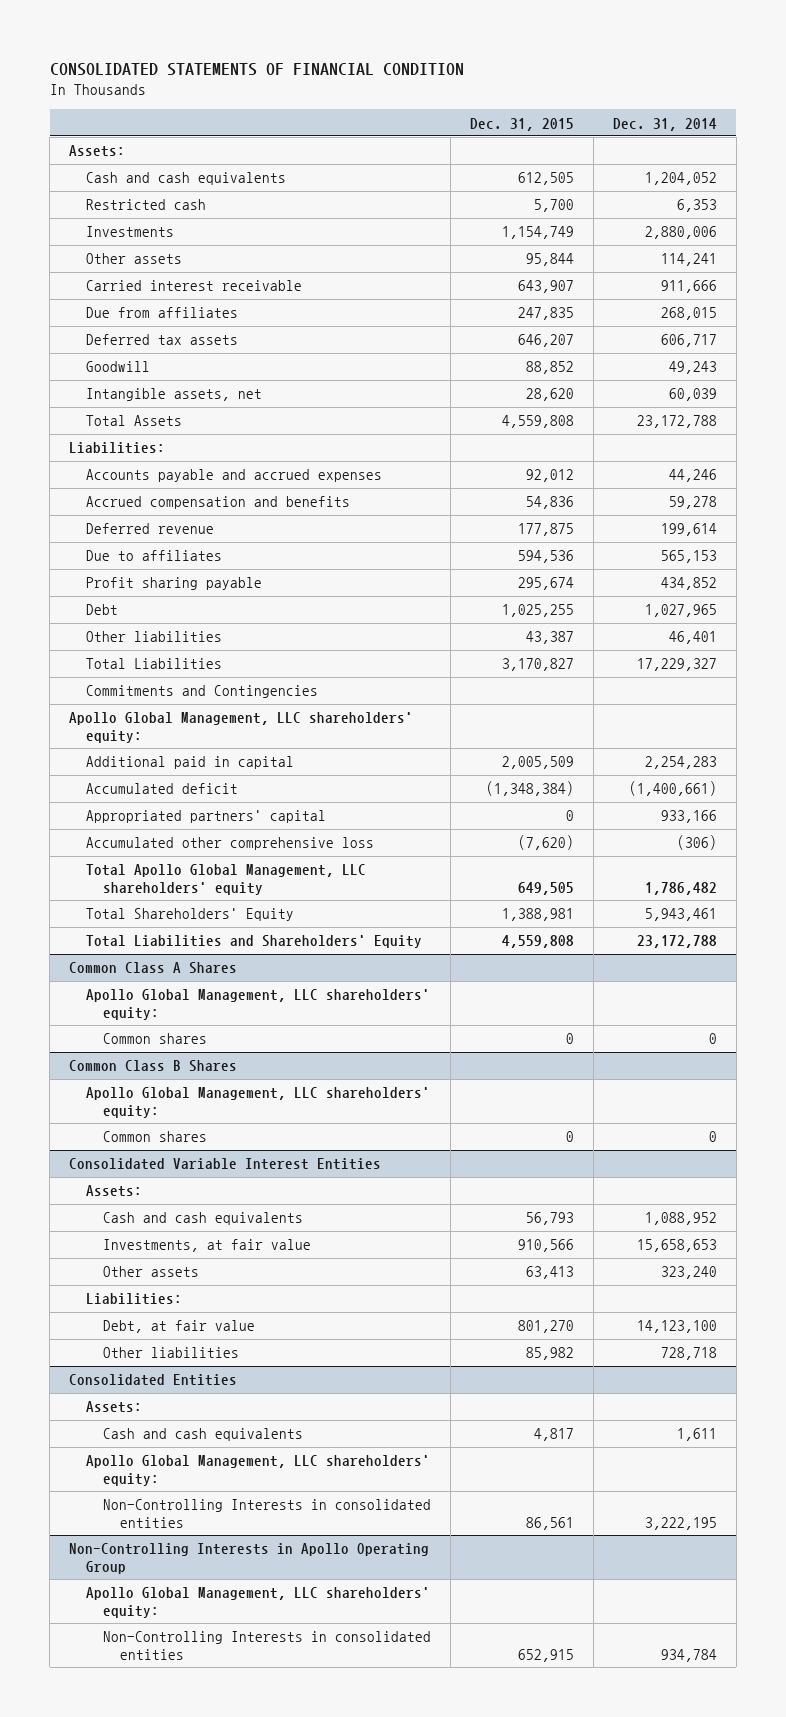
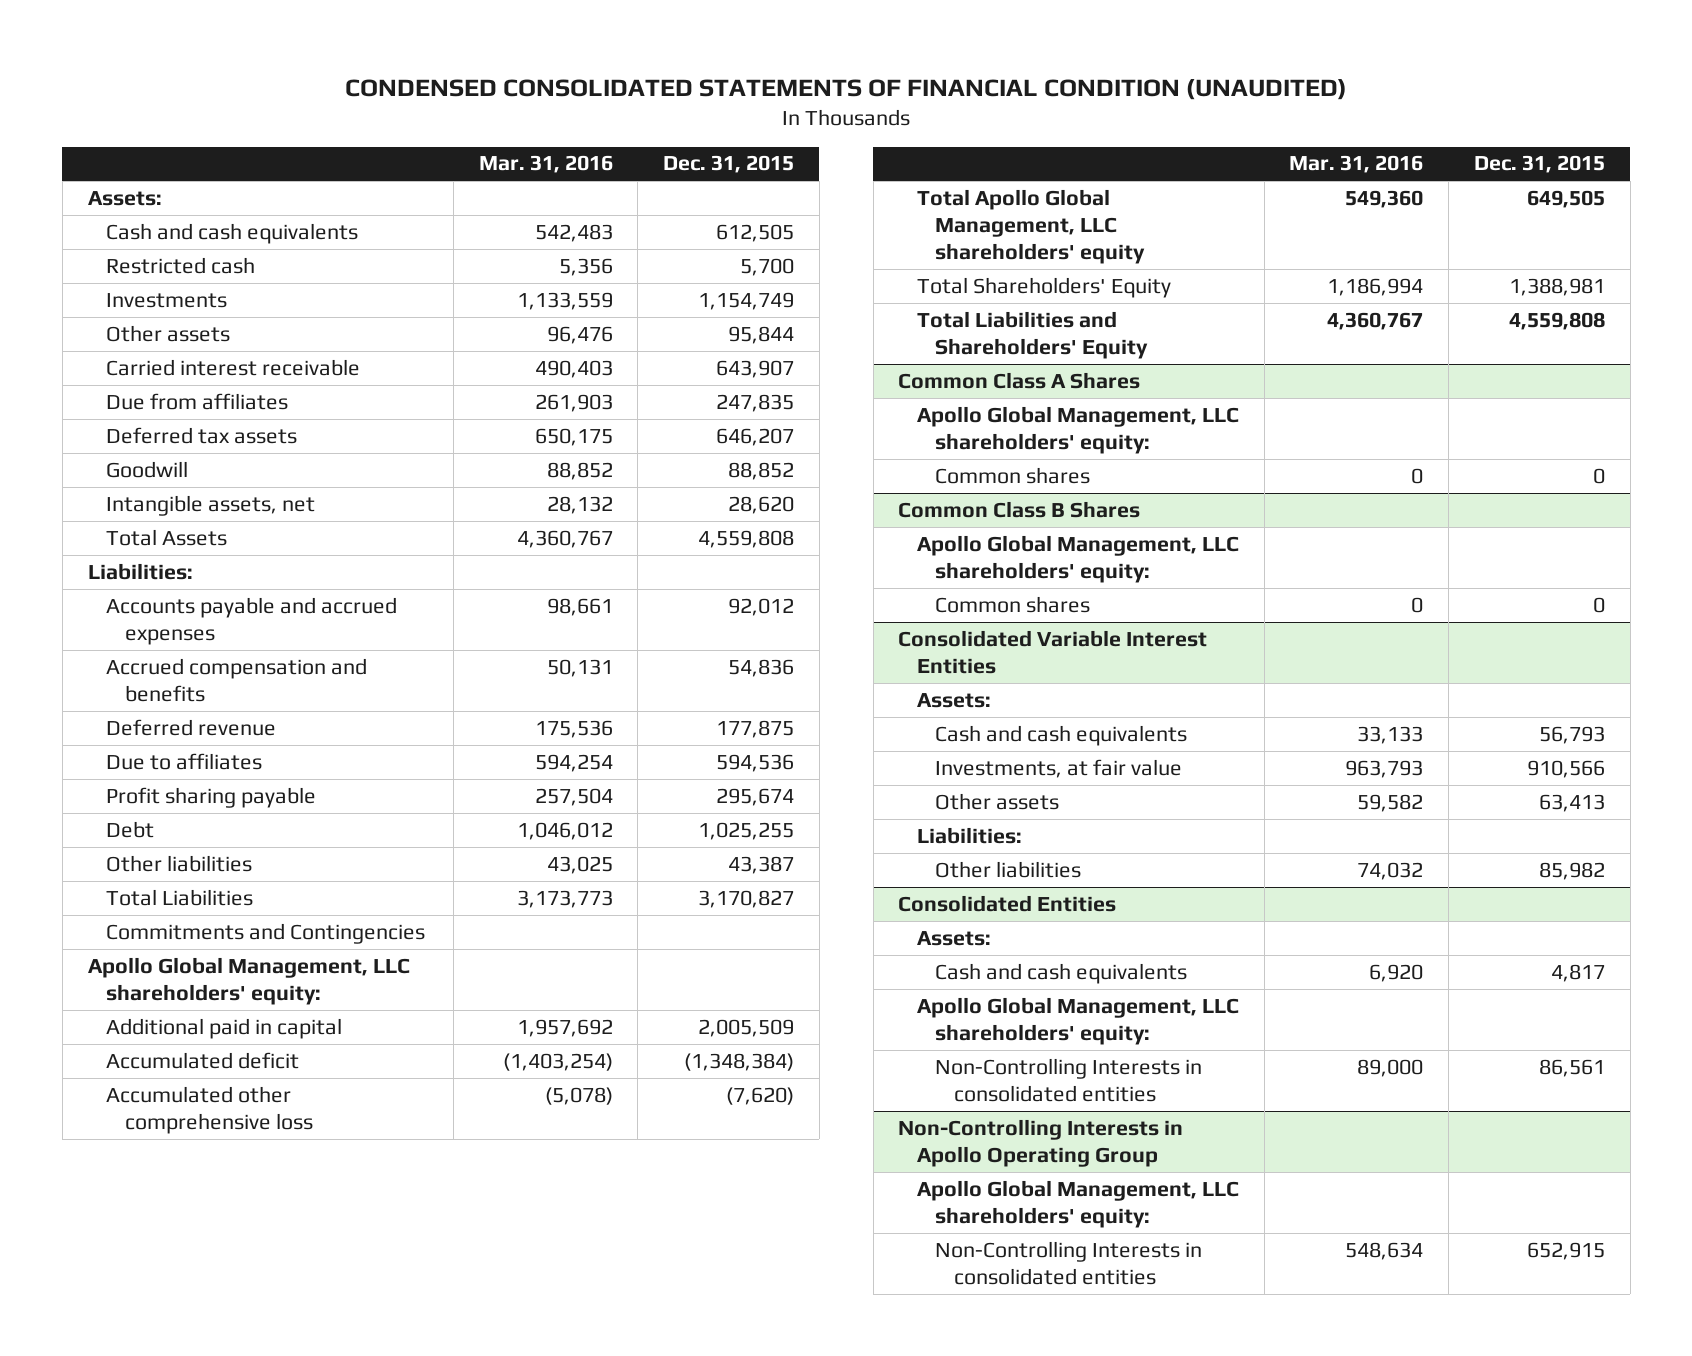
[49,62,464,76] CONSOLIDATED STATEMENTS OF FINANCIAL CONDITION -> [345,78,1348,100] CONDENSED CONSOLIDATED STATEMENTS OF FINANCIAL CONDITION (UNAUDITED)
[612,117,717,131] Dec. 31, 2014 -> none
none -> [478,155,613,174] Mar. 31, 2016
[86,810,327,824] Appropriated partners' capital -> none
[102,1320,255,1334] Debt, at fair value -> none

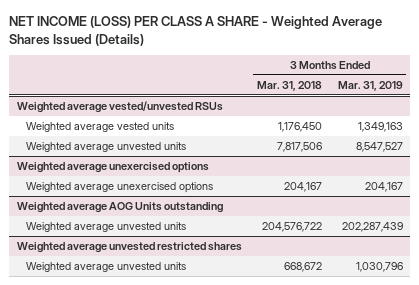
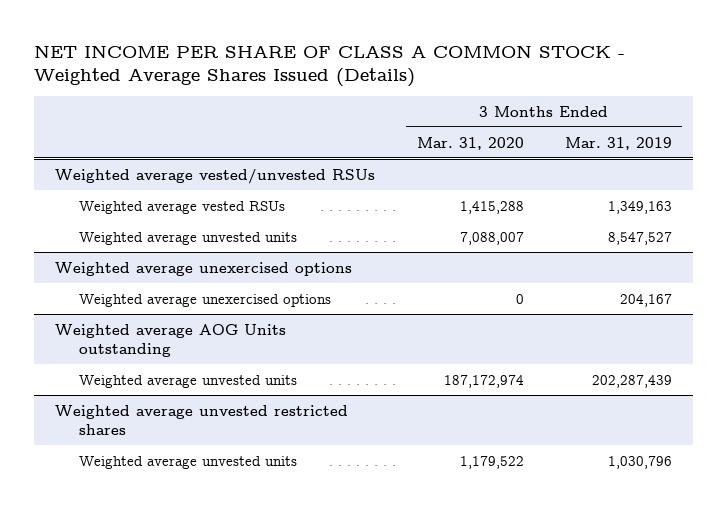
[9,16,383,46] NET INCOME (LOSS) PER CLASS A SHARE - Weighted Average Shares Issued (Details) -> [34,44,626,88] NET INCOME PER SHARE OF CLASS A COMMON STOCK - Weighted Average Shares Issued (Details)
[257,80,323,91] Mar. 31, 2018 -> none
none -> [416,136,524,150] Mar. 31, 2020
[26,122,175,133] Weighted average vested units -> [79,200,286,214] Weighted average vested RSUs

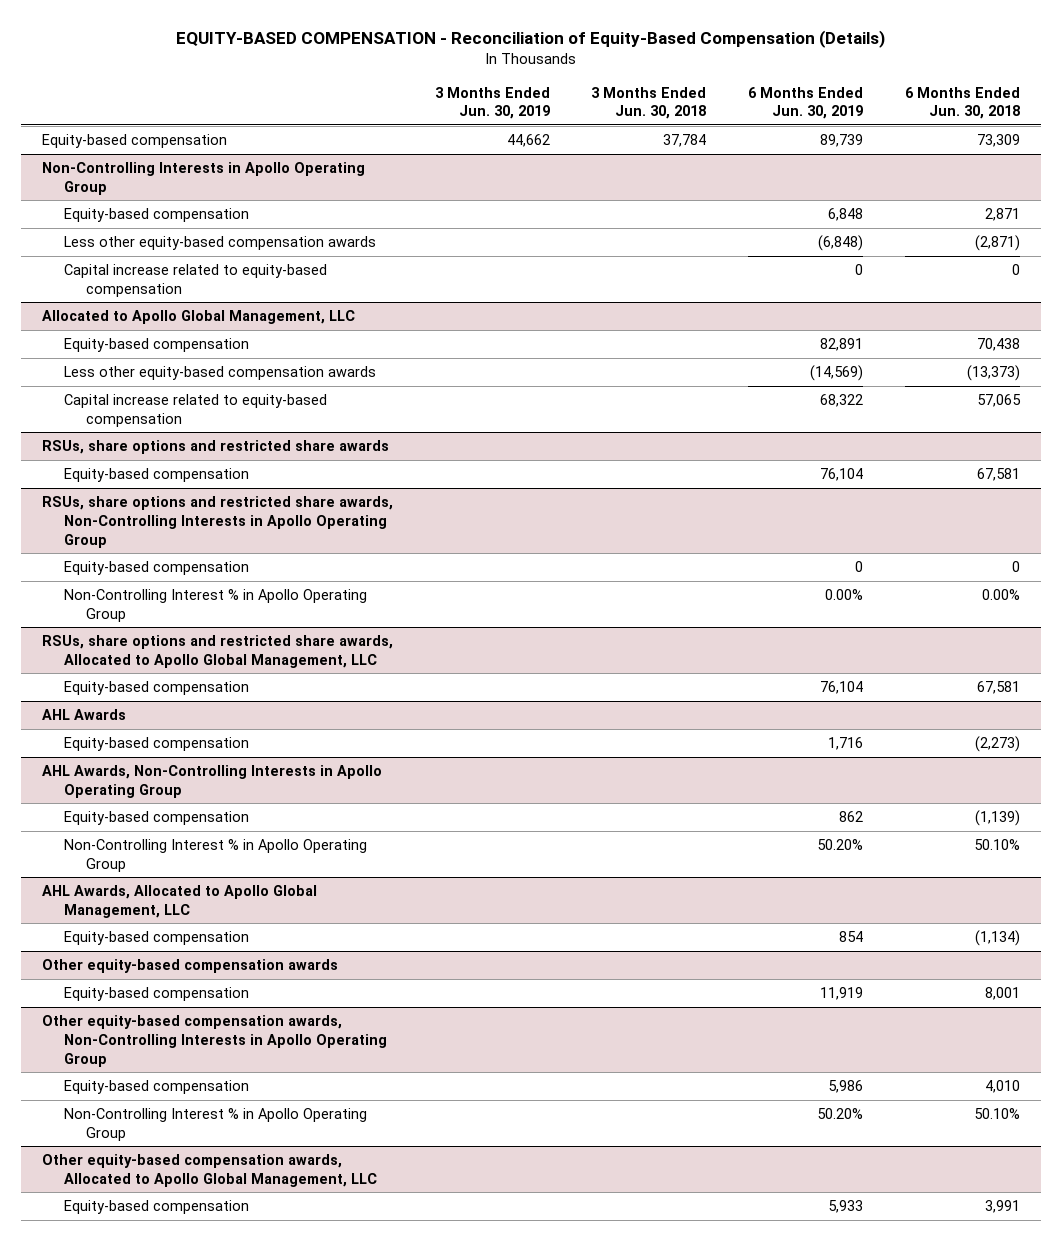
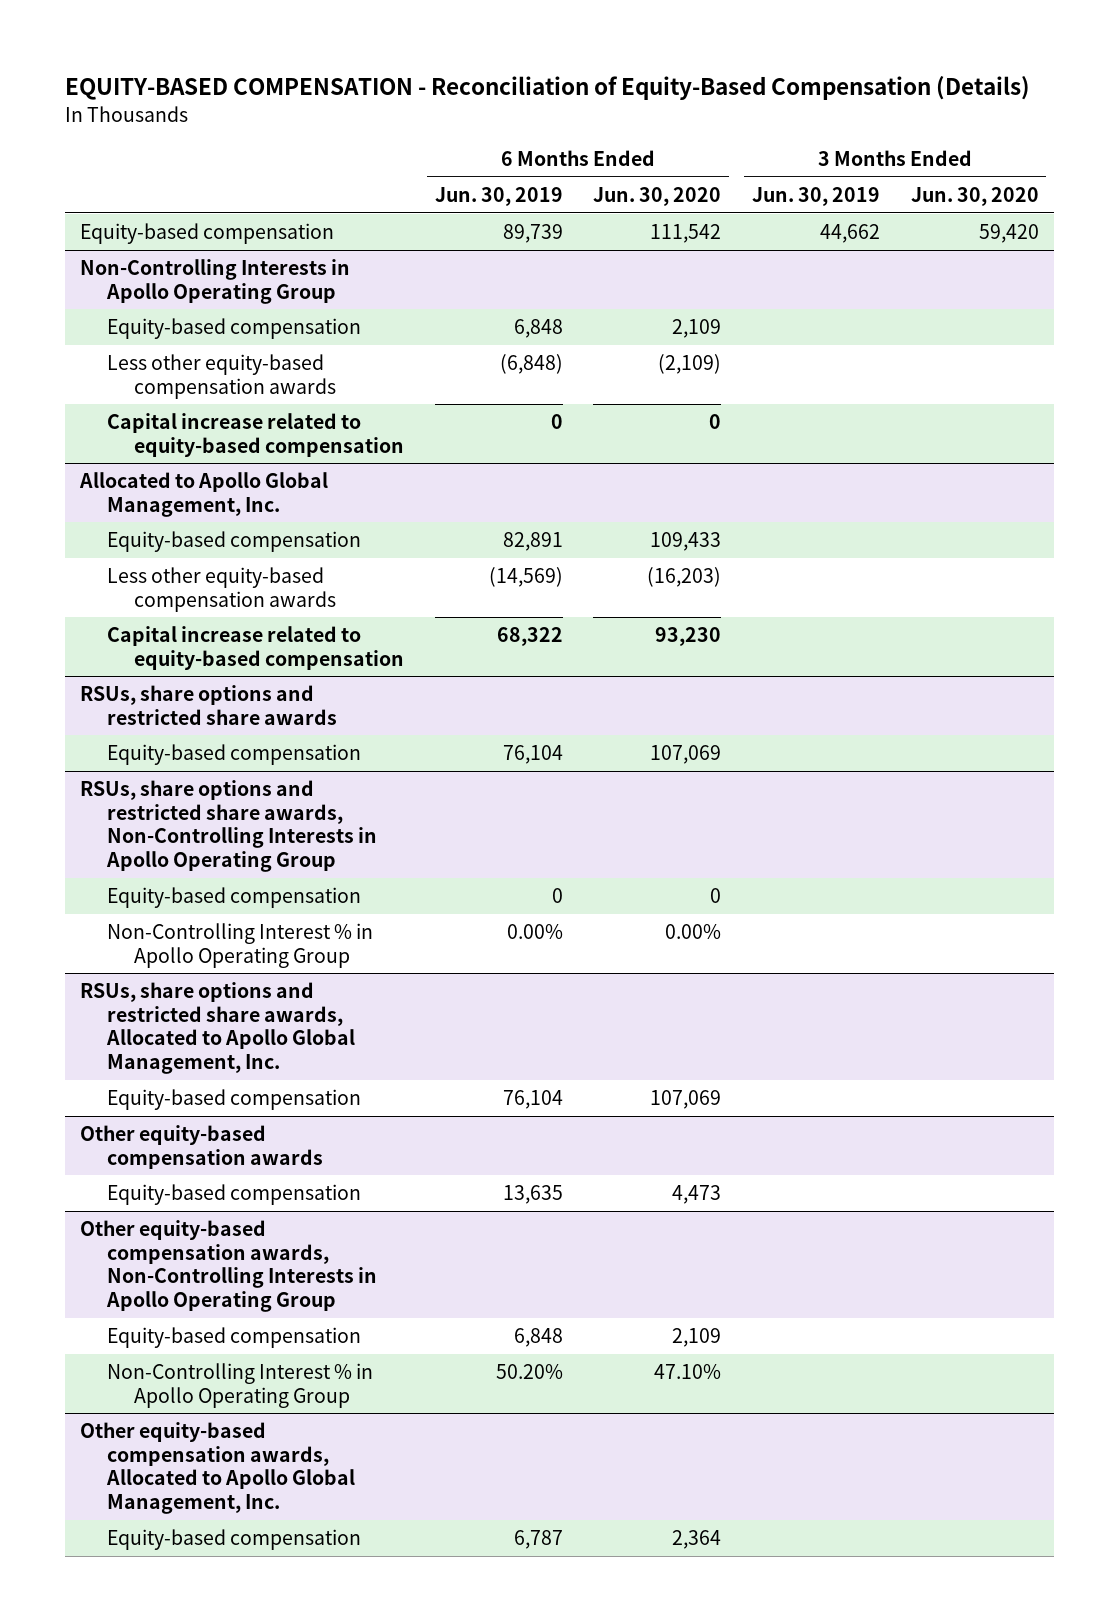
[591,86,707,120] 3 Months Ended Jun. 30, 2018 -> none
[904,86,1020,120] 6 Months Ended Jun. 30, 2018 -> none
none -> [593,187,722,207] Jun. 30, 2020
none -> [910,187,1039,207] Jun. 30, 2020
[42,310,356,325] Allocated to Apollo Global Management, LLC -> [78,472,328,517] Allocated to Apollo Global Management, Inc.
[42,635,394,668] RSUs, share options and restricted share awards, Allocated to Apollo Global Management, LLC -> [79,982,355,1074] RSUs, share options and restricted share awards, Allocated to Apollo Global Management, Inc.
[42,709,127,721] AHL Awards -> none
[64,737,250,752] Equity-based compensation -> none
[42,765,383,798] AHL Awards, Non-Controlling Interests in Apollo Operating Group -> none
[64,811,250,826] Equity-based compensation -> none
[64,839,368,872] Non-Controlling Interest % in Apollo Operating Group -> none
[42,885,318,918] AHL Awards, Allocated to Apollo Global Management, LLC -> none
[64,931,250,946] Equity-based compensation -> none
[820,987,864,1001] 11,919 -> [502,1185,563,1205] 13,635
[828,1080,864,1094] 5,986 -> [513,1328,563,1348] 6,848
[42,1154,378,1187] Other equity-based compensation awards, Allocated to Apollo Global Management, LLC -> [79,1422,355,1514] Other equity-based compensation awards, Allocated to Apollo Global Management, Inc.
[828,1200,864,1214] 5,933 -> [513,1530,563,1550] 6,787

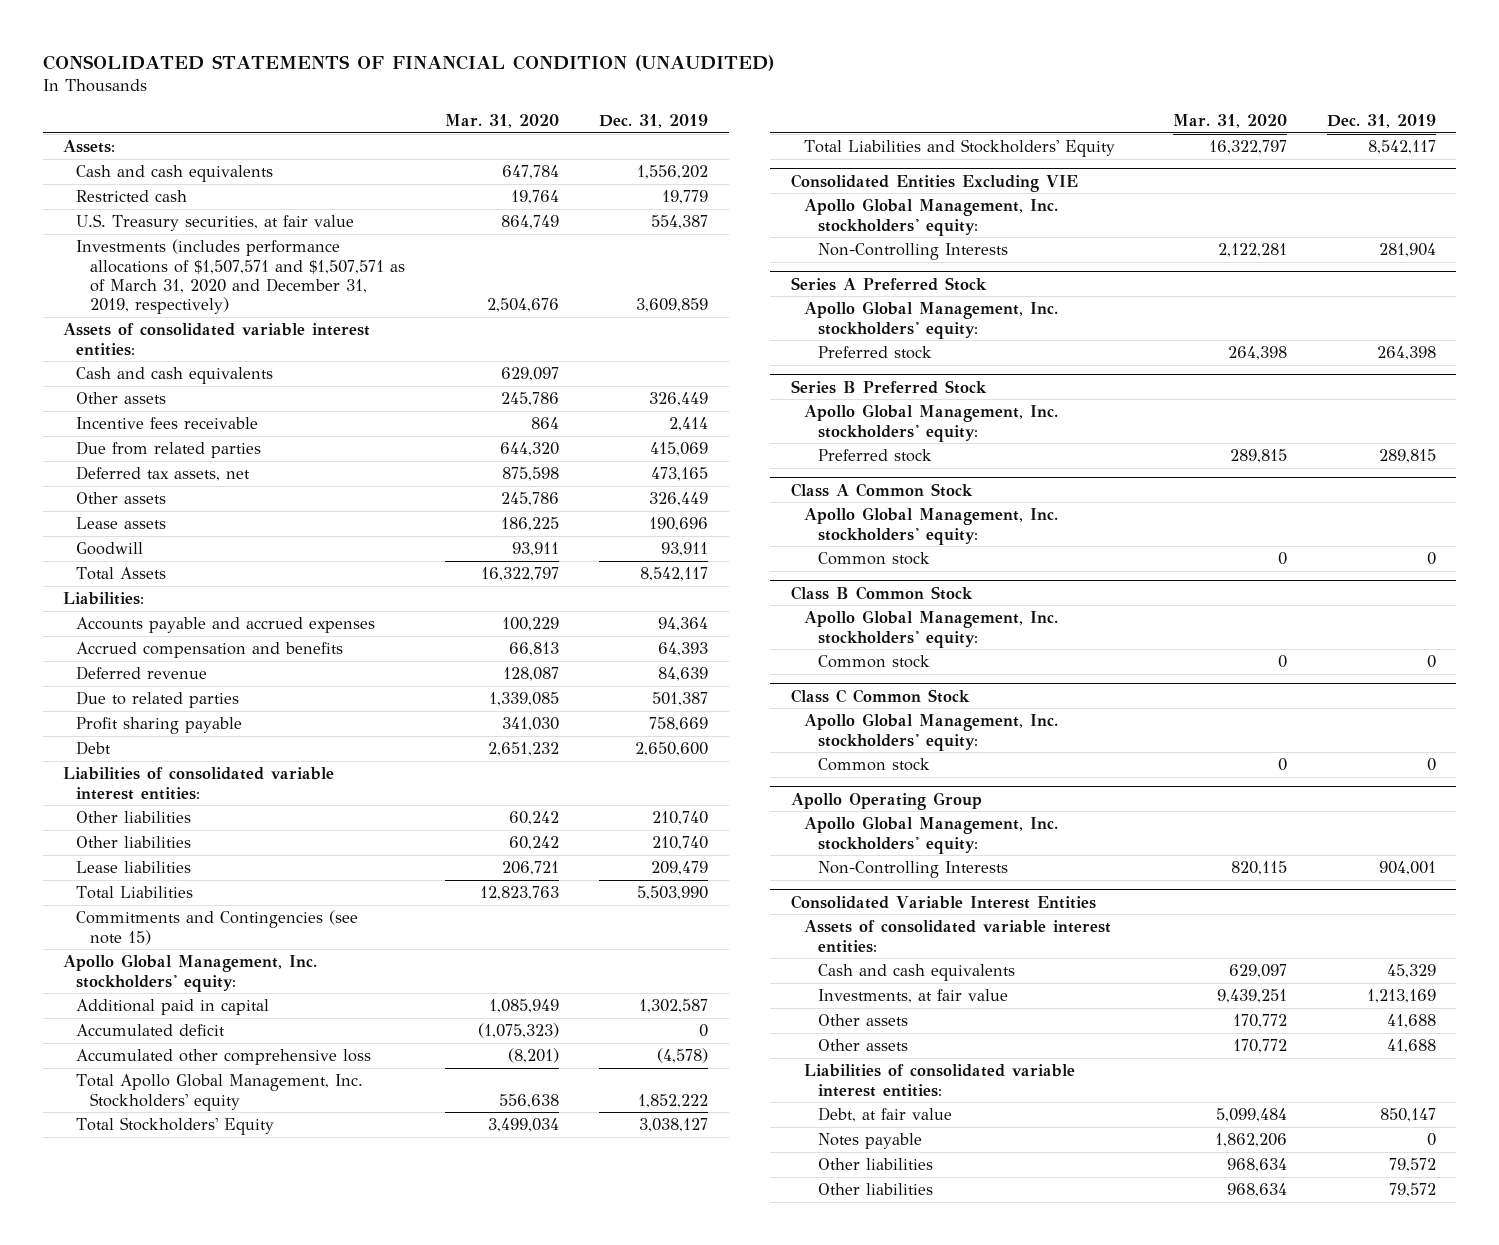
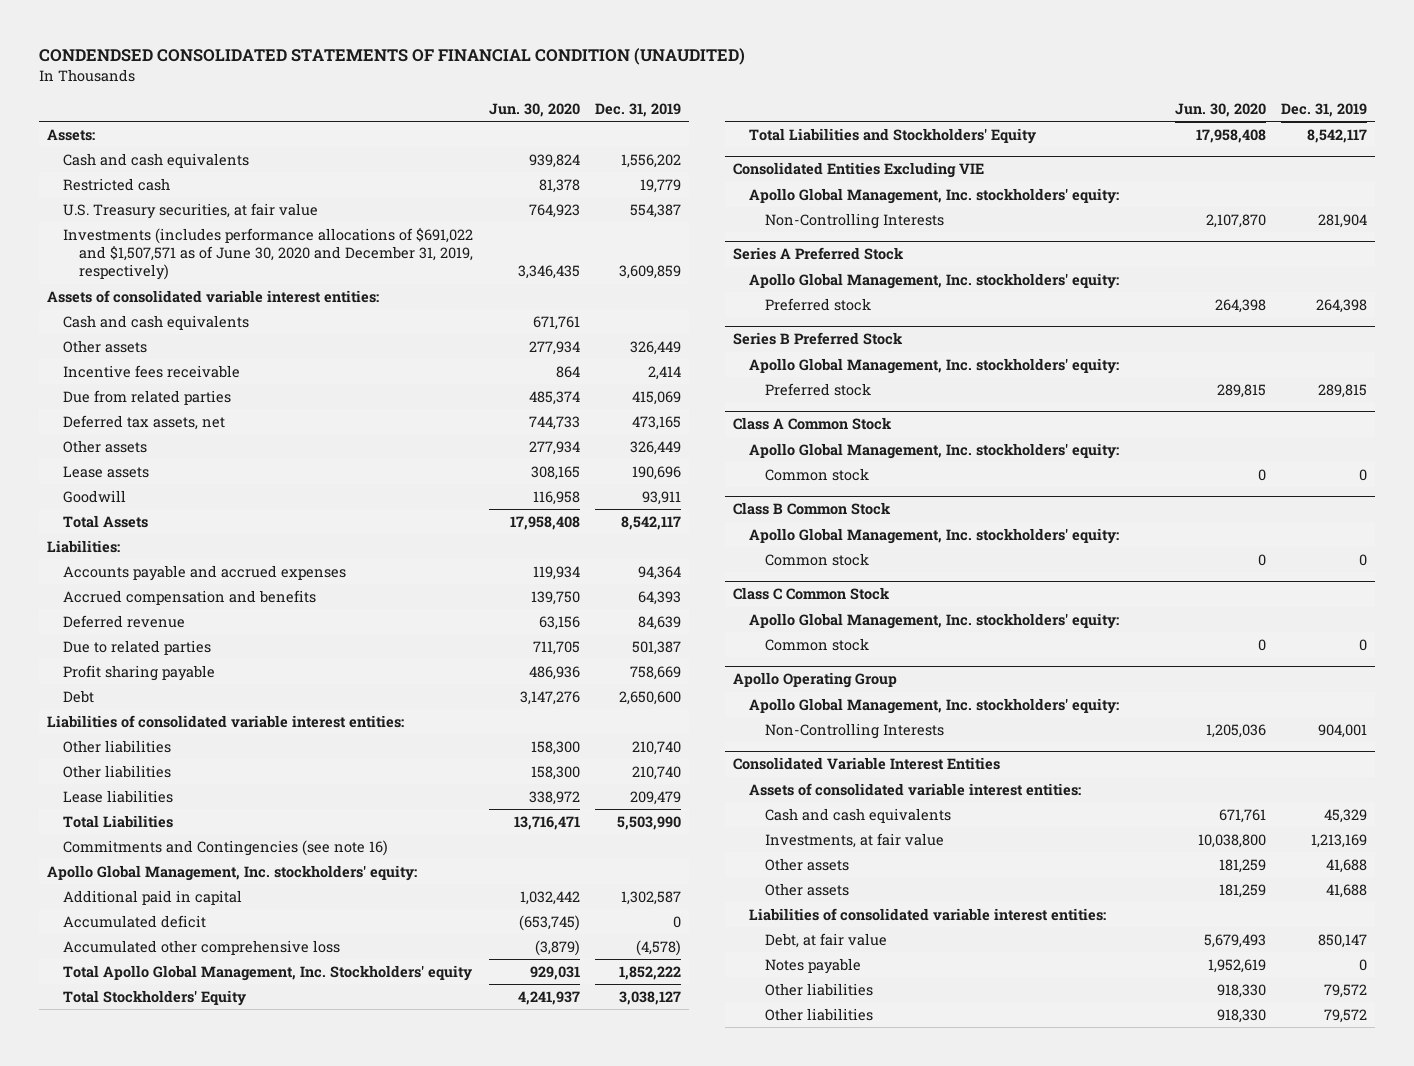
[42,54,774,71] CONSOLIDATED STATEMENTS OF FINANCIAL CONDITION (UNAUDITED) -> [38,48,745,66] CONDENDSED CONSOLIDATED STATEMENTS OF FINANCIAL CONDITION (UNAUDITED)
[445,113,560,128] Mar. 31, 2020 -> none
none -> [488,102,580,117] Jun. 30, 2020
[76,239,405,315] Investments (includes performance allocations of $1,507,571 and $1,507,571 as of March 31, 2020 and December 31, 2019, respectively) -> [62,227,473,281] Investments (includes performance allocations of $691,022 and $1,507,571 as of June 30, 2020 and December 31, 2019, respectively)
[76,910,359,945] Commitments and Contingencies (see note 15) -> [62,839,388,856] Commitments and Contingencies (see note 16)

